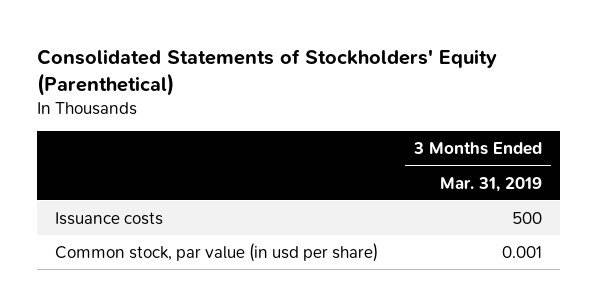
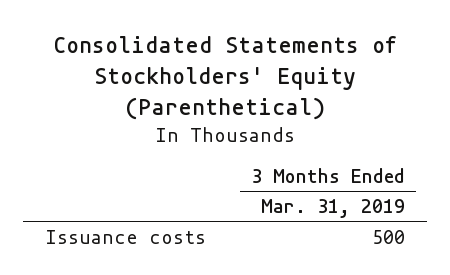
[55,242,379,262] Common stock, par value (in usd per share) -> none

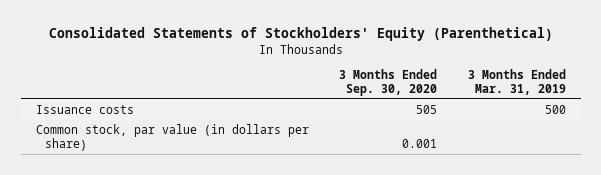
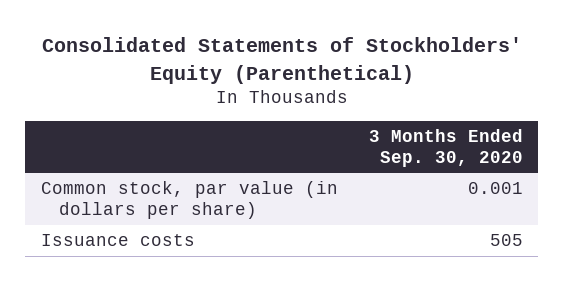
[467,68,566,95] 3 Months Ended Mar. 31, 2019 -> none
[35,105,134,115] Issuance costs -> [40,234,195,247] Issuance costs

